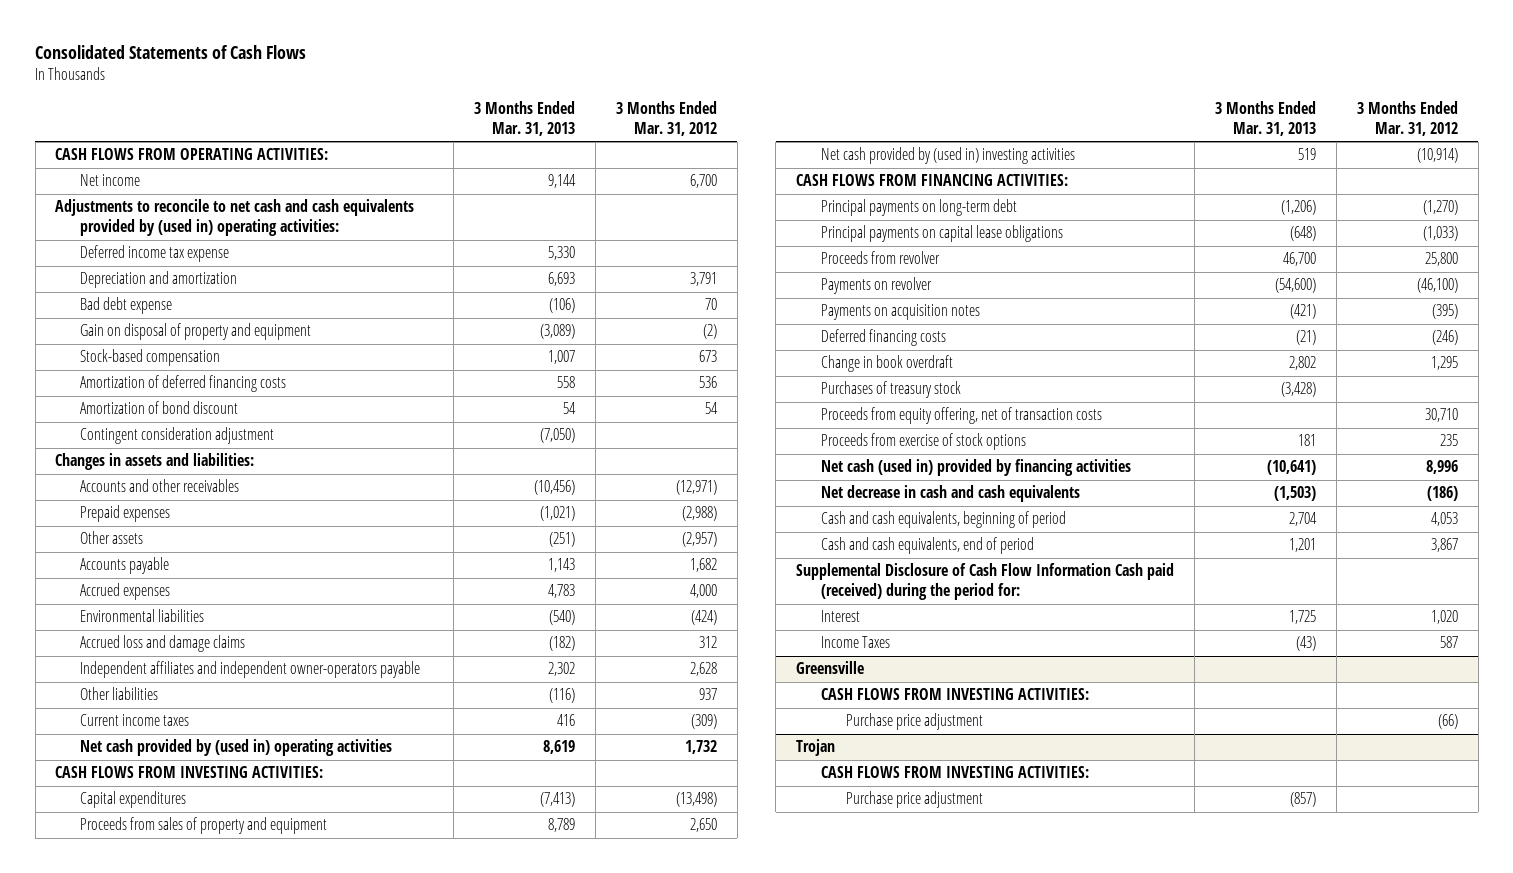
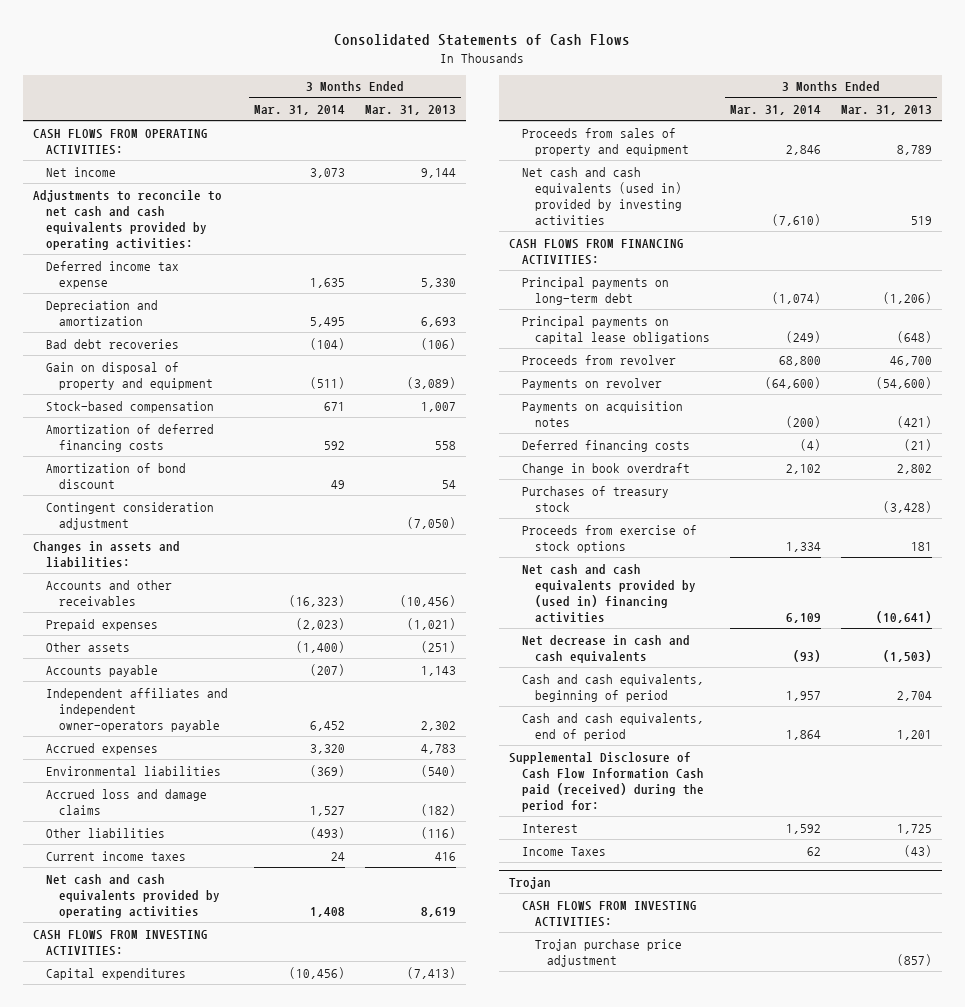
[615,101,717,136] 3 Months Ended Mar. 31, 2012 -> none
none -> [253,105,345,116] Mar. 31, 2014
[55,199,415,237] Adjustments to reconcile to net cash and cash equivalents provided by (used in) operating activities: -> [33,189,223,250] Adjustments to reconcile to net cash and cash equivalents provided by operating activities:
[80,297,173,315] Bad debt expense -> [46,338,180,349] Bad debt recoveries
[80,661,421,679] Independent affiliates and independent owner-operators payable -> [46,687,229,732] Independent affiliates and independent owner-operators payable
[80,739,393,757] Net cash provided by (used in) operating activities -> [46,873,220,918] Net cash and cash equivalents provided by operating activities
[821,147,1076,165] Net cash provided by (used in) investing activities -> [521,166,682,225] Net cash and cash equivalents (used in) provided by investing activities
[821,407,1103,425] Proceeds from equity offering, net of transaction costs -> none
[821,459,1132,477] Net cash (used in) provided by financing activities -> [521,563,696,623] Net cash and cash equivalents provided by (used in) financing activities
[796,661,865,675] Greensville -> none
[821,688,1090,701] CASH FLOWS FROM INVESTING ACTIVITIES: -> none
[846,713,984,731] Purchase price adjustment -> none
[846,791,984,809] Purchase price adjustment -> [534,938,682,967] Trojan purchase price adjustment

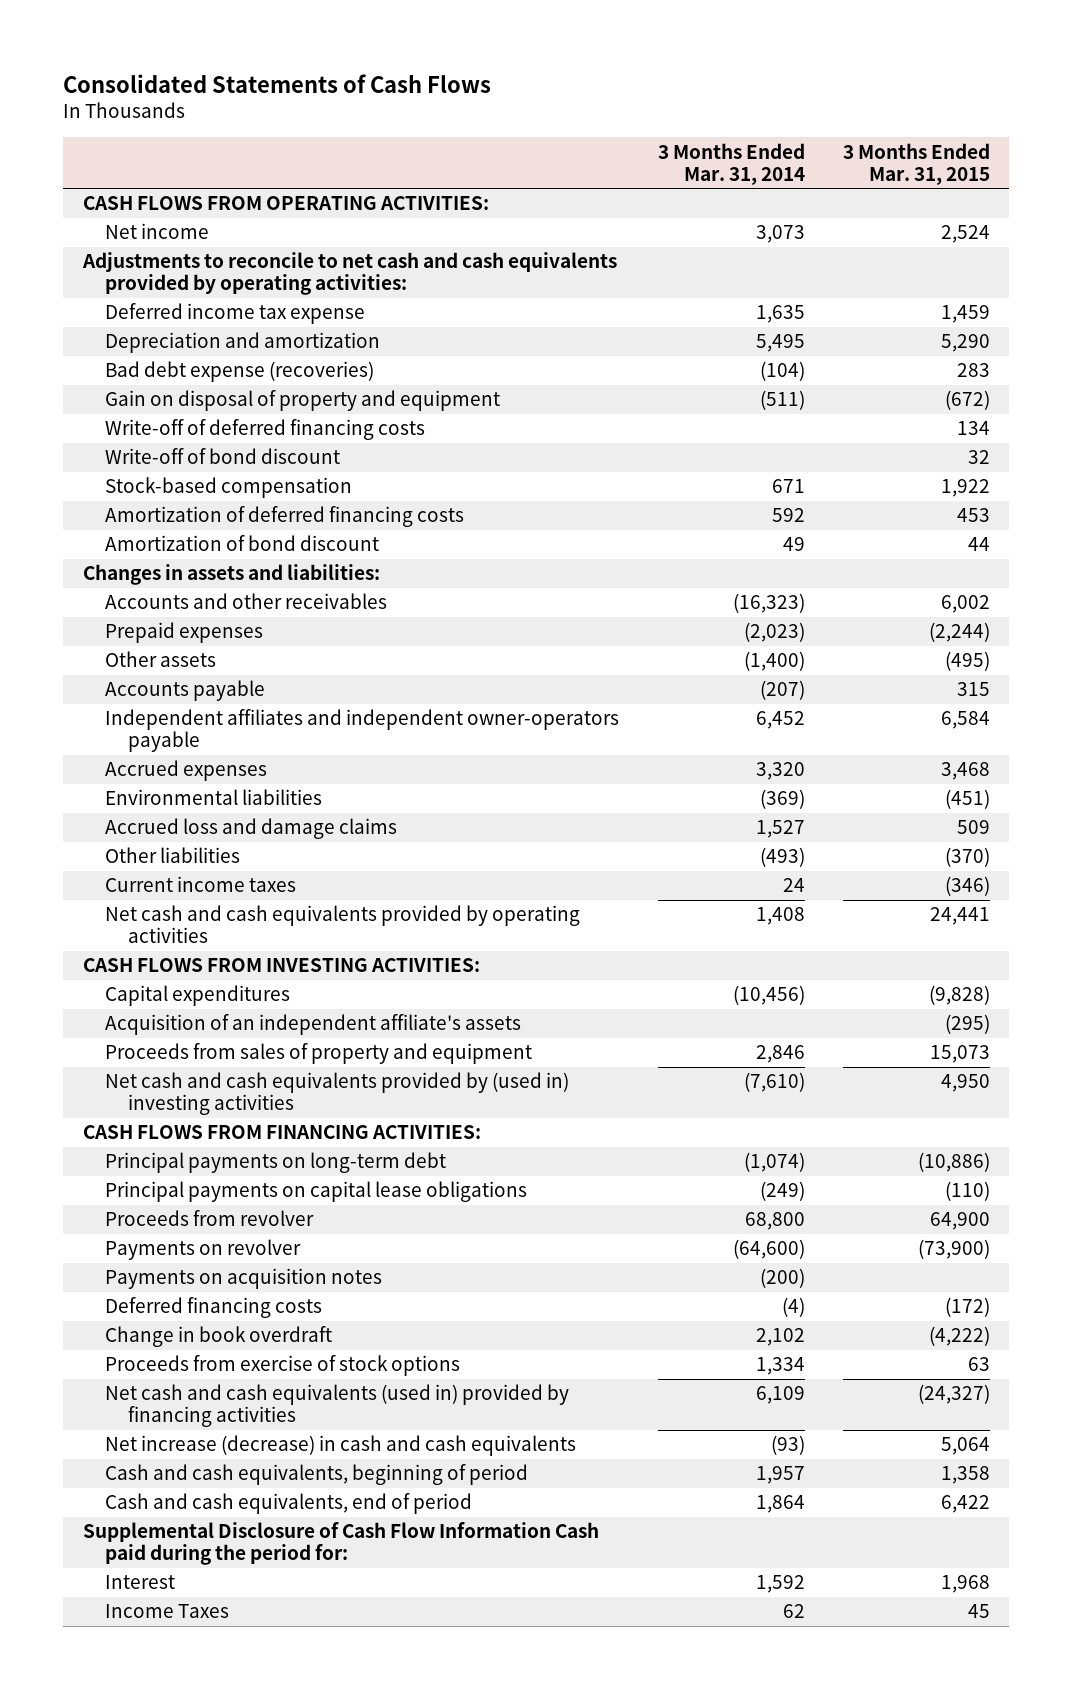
[364,105,456,116] Mar. 31, 2013 -> none
none -> [843,142,991,185] 3 Months Ended Mar. 31, 2015
[46,338,180,349] Bad debt recoveries -> [105,361,375,383] Bad debt expense (recoveries)
none -> [105,419,426,441] Write-off of deferred financing costs
none -> [105,448,341,465] Write-off of bond discount
[46,501,215,530] Contingent consideration adjustment -> none
none -> [105,1014,522,1036] Acquisition of an independent affiliate's assets
[521,166,682,225] Net cash and cash equivalents (used in) provided by investing activities -> [105,1072,570,1116] Net cash and cash equivalents provided by (used in) investing activities
[521,485,669,512] Purchases of treasury stock -> none
[521,563,696,623] Net cash and cash equivalents provided by (used in) financing activities -> [105,1384,570,1428] Net cash and cash equivalents (used in) provided by financing activities
[521,634,690,663] Net decrease in cash and cash equivalents -> [105,1435,577,1457] Net increase (decrease) in cash and cash equivalents
[508,751,704,812] Supplemental Disclosure of Cash Flow Information Cash paid (received) during the period for: -> [82,1522,599,1566] Supplemental Disclosure of Cash Flow Information Cash paid during the period for:
[508,876,551,889] Trojan -> none
[521,900,697,927] CASH FLOWS FROM INVESTING ACTIVITIES: -> none
[534,938,682,967] Trojan purchase price adjustment -> none

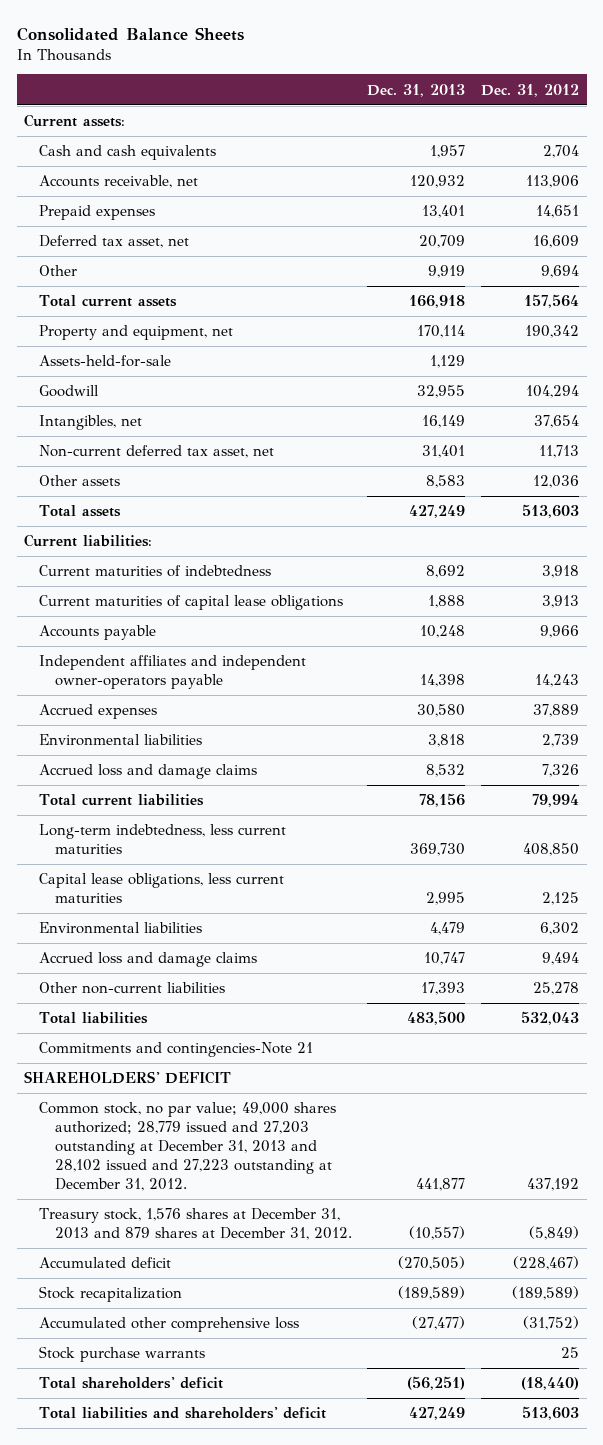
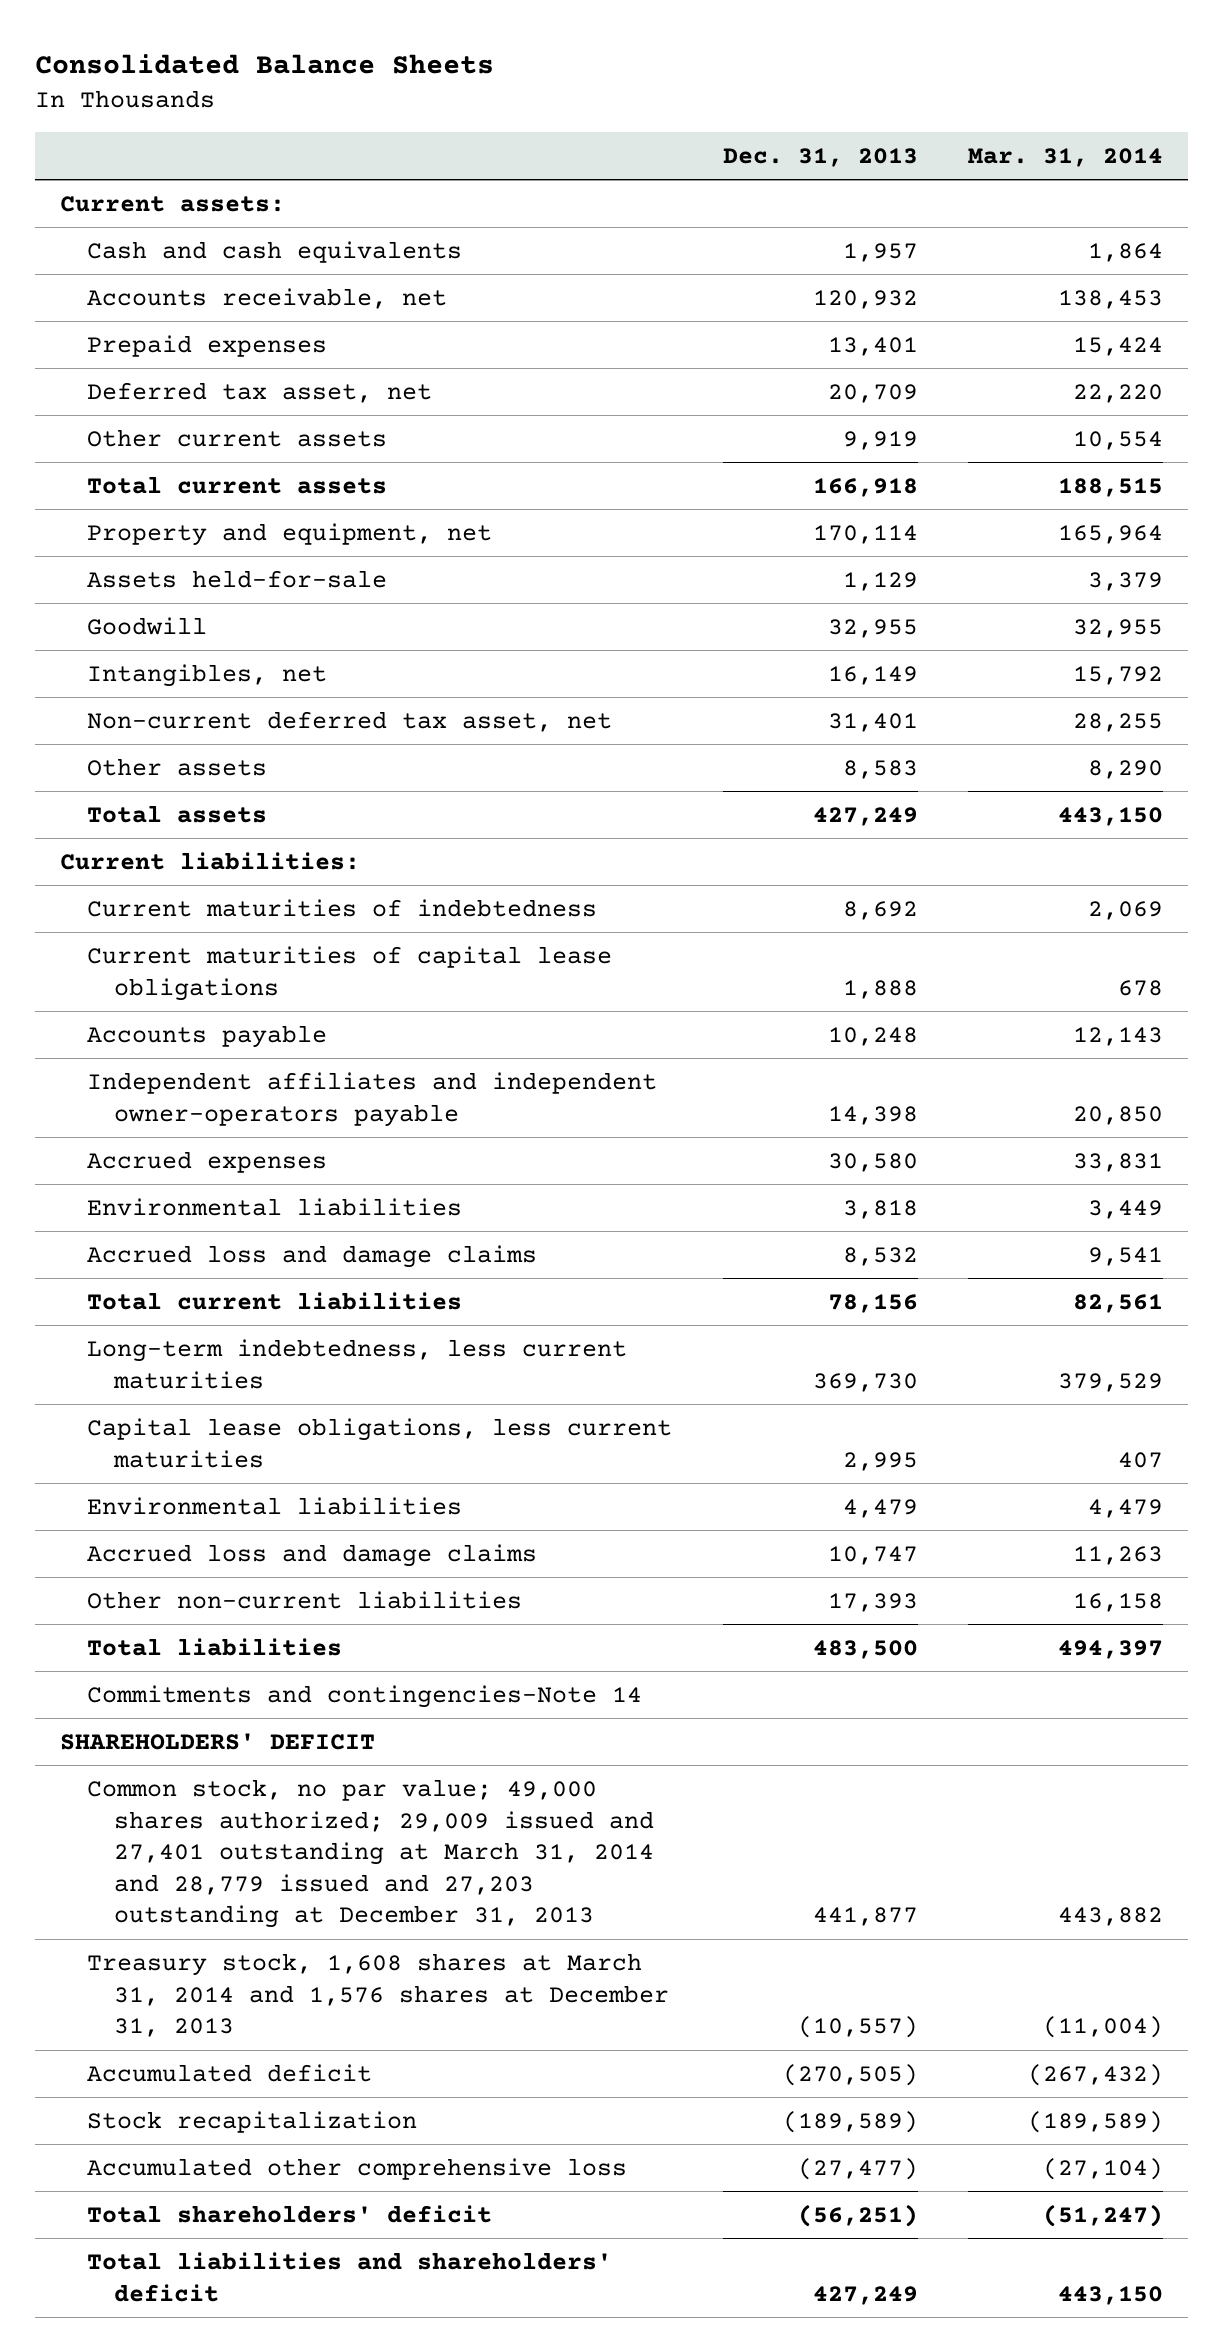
[480,83,579,97] Dec. 31, 2012 -> none
none -> [968,147,1164,167] Mar. 31, 2014
[39,265,78,277] Other -> [87,428,388,447] Other current assets
[39,355,172,368] Assets-held-for-sale -> [87,569,388,588] Assets held-for-sale
[39,1042,314,1058] Commitments and contingencies-Note 21 -> [87,1684,643,1708] Commitments and contingencies-Note 14
[39,1102,337,1191] Common stock, no par value; 49,000 shares authorized; 28,779 issued and 27,203 outstanding at December 31, 2013 and 28,102 issued and 27,223 outstanding at December 31, 2012. -> [87,1778,655,1929] Common stock, no par value; 49,000 shares authorized; 29,009 issued and 27,401 outstanding at March 31, 2014 and 28,779 issued and 27,203 outstanding at December 31, 2013
[39,1208,352,1241] Treasury stock, 1,576 shares at December 31, 2013 and 879 shares at December 31, 2012. -> [87,1952,670,2038] Treasury stock, 1,608 shares at March 31, 2014 and 1,576 shares at December 31, 2013
[39,1346,206,1363] Stock purchase warrants -> none

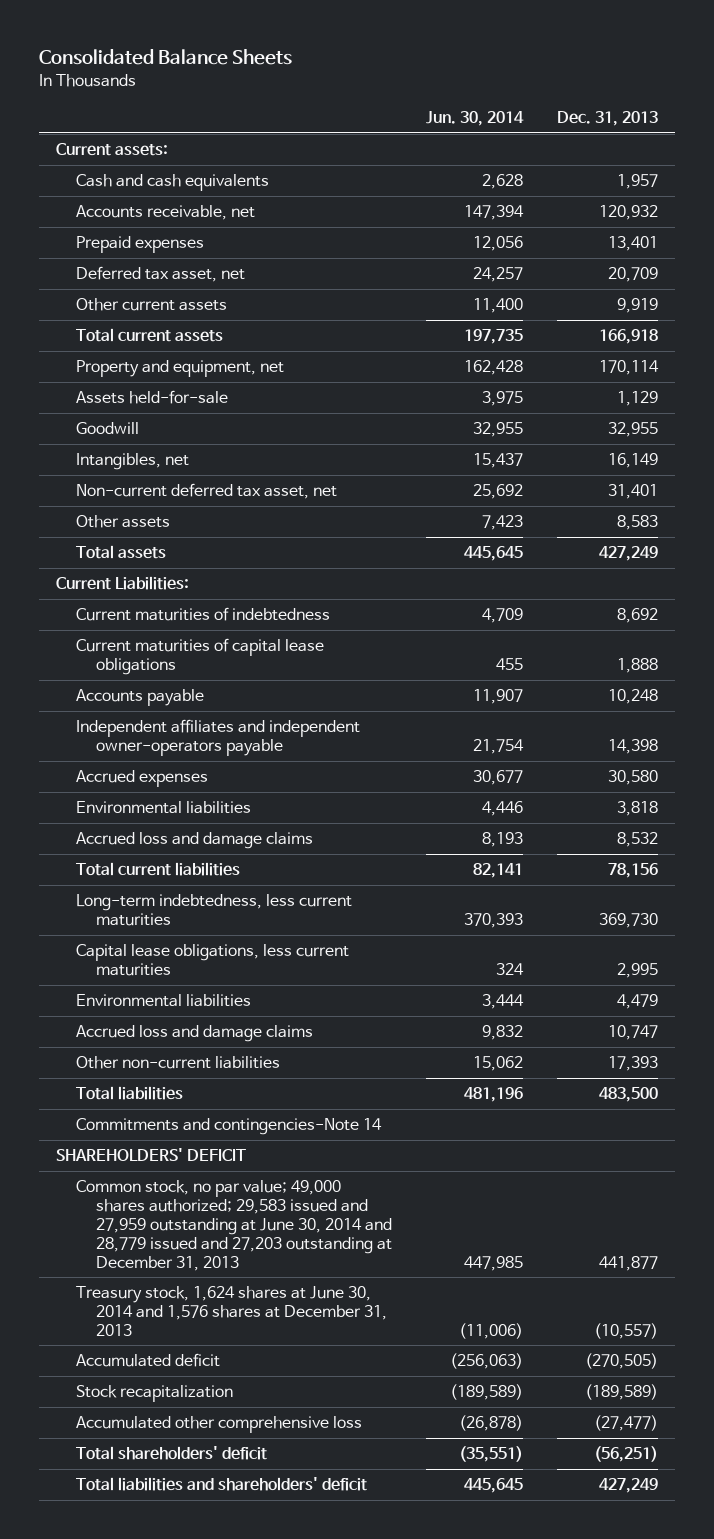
[968,147,1164,167] Mar. 31, 2014 -> none
none -> [425,111,524,127] Jun. 30, 2014
[59,851,360,870] Current liabilities: -> [56,576,190,591] Current Liabilities:
[87,1778,655,1929] Common stock, no par value; 49,000 shares authorized; 29,009 issued and 27,401 outstanding at March 31, 2014 and 28,779 issued and 27,203 outstanding at December 31, 2013 -> [76,1180,392,1271] Common stock, no par value; 49,000 shares authorized; 29,583 issued and 27,959 outstanding at June 30, 2014 and 28,779 issued and 27,203 outstanding at December 31, 2013
[87,1952,670,2038] Treasury stock, 1,608 shares at March 31, 2014 and 1,576 shares at December 31, 2013 -> [76,1286,387,1336] Treasury stock, 1,624 shares at June 30, 2014 and 1,576 shares at December 31, 2013

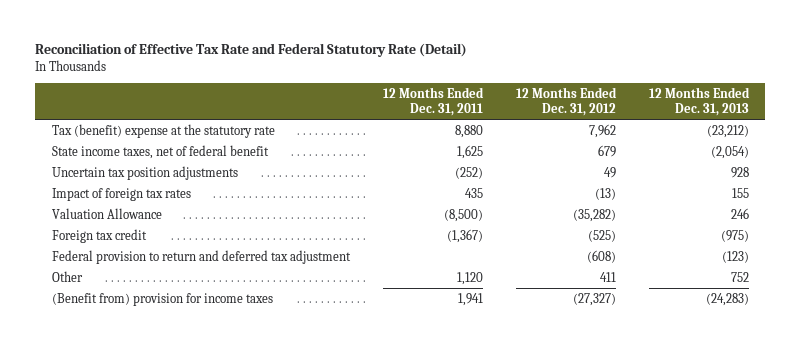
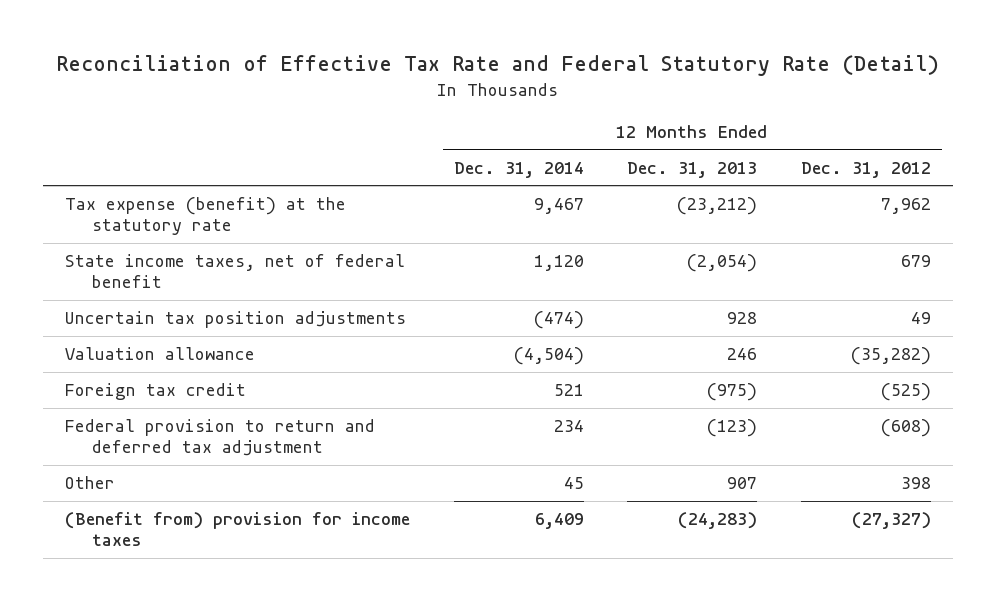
[382,86,484,116] 12 Months Ended Dec. 31, 2011 -> none
none -> [453,161,584,178] Dec. 31, 2014
[51,123,275,138] Tax (benefit) expense at the statutory rate -> [65,197,347,236] Tax expense (benefit) at the statutory rate
[51,187,191,201] Impact of foreign tax rates -> none
[51,207,162,219] Valuation Allowance -> [65,347,256,361] Valuation allowance
[599,271,616,282] 411 -> [900,477,931,490] 398
[730,271,749,282] 752 -> [727,477,758,490] 907

